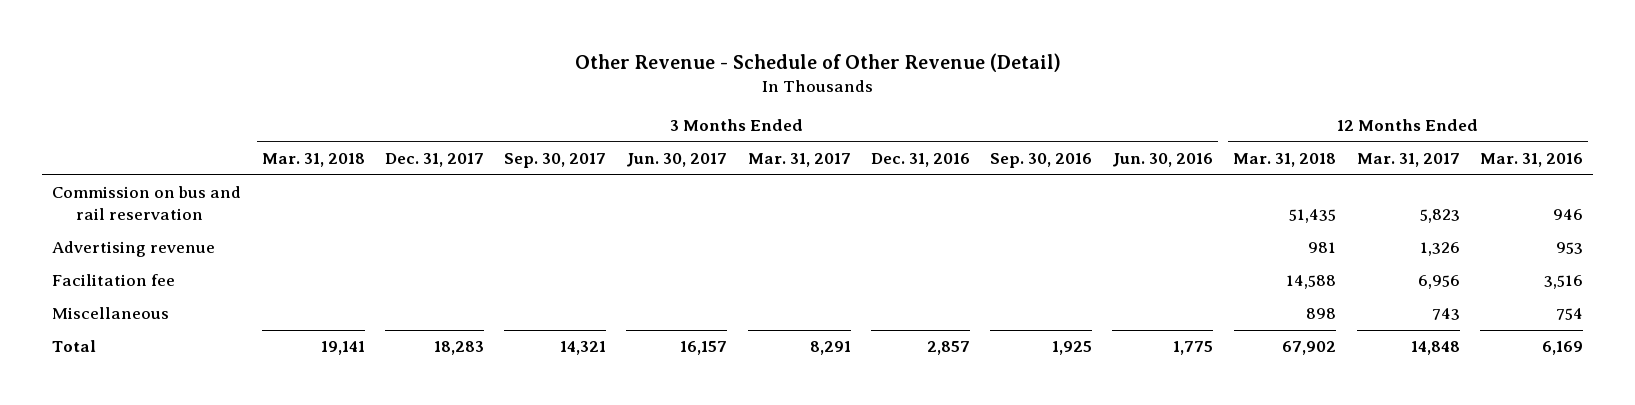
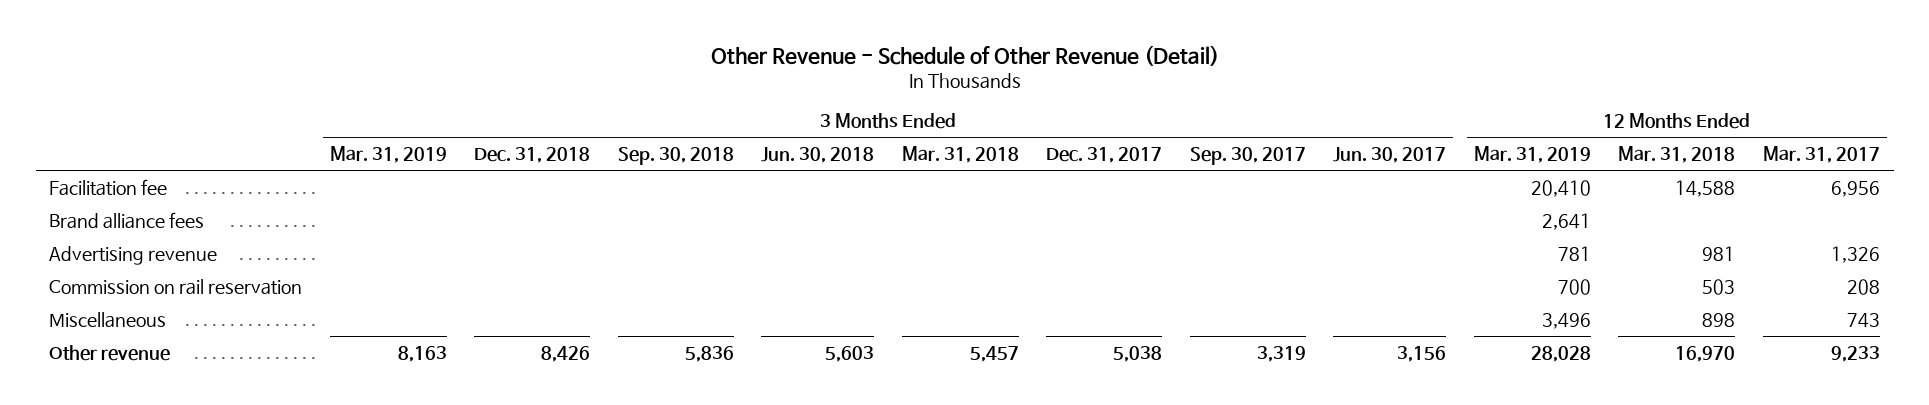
[747,152,851,167] Mar. 31, 2017 -> none
[870,152,970,167] Dec. 31, 2016 -> none
[990,152,1093,168] Sep. 30, 2016 -> none
[1112,152,1214,167] Jun. 30, 2016 -> none
[1479,152,1583,167] Mar. 31, 2016 -> none
none -> [329,146,447,164] Mar. 31, 2019
none -> [474,147,591,164] Dec. 31, 2018
none -> [617,147,734,166] Sep. 30, 2018
none -> [761,147,875,164] Jun. 30, 2018
none -> [1473,146,1591,164] Mar. 31, 2019
[52,186,242,221] Commission on bus and rail reservation -> none
none -> [49,211,205,229] Brand alliance fees
[52,241,216,258] Advertising revenue -> [49,245,218,265] Advertising revenue
none -> [49,278,303,295] Commission on rail reservation
[52,340,97,353] Total -> none
none -> [49,344,171,361] Other revenue

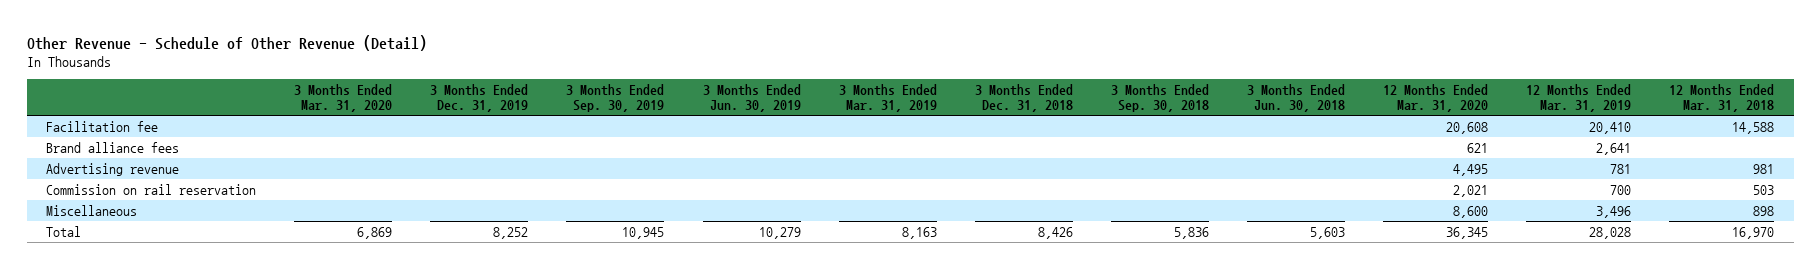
[901,146,1019,164] Mar. 31, 2018 -> none
[1046,147,1163,164] Dec. 31, 2017 -> none
[1189,147,1306,166] Sep. 30, 2017 -> none
[1333,147,1447,164] Jun. 30, 2017 -> none
[1762,146,1880,164] Mar. 31, 2017 -> none
none -> [294,83,393,113] 3 Months Ended Mar. 31, 2020
none -> [430,83,529,113] 3 Months Ended Dec. 31, 2019
none -> [566,83,665,113] 3 Months Ended Sep. 30, 2019
none -> [702,83,801,113] 3 Months Ended Jun. 30, 2019
none -> [1383,83,1489,113] 12 Months Ended Mar. 31, 2020
[49,344,171,361] Other revenue -> [45,225,81,237] Total

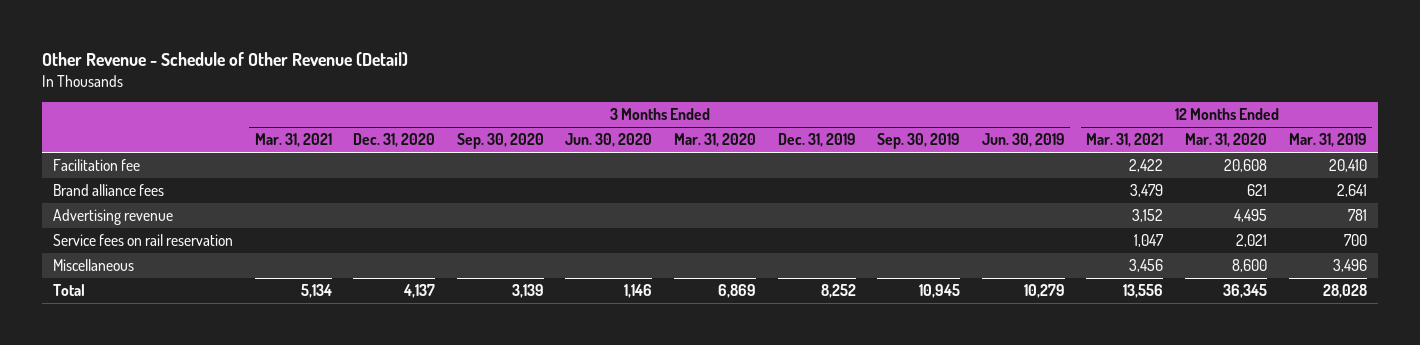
[838,83,937,113] 3 Months Ended Mar. 31, 2019 -> none
[974,83,1073,113] 3 Months Ended Dec. 31, 2018 -> none
[1110,83,1209,113] 3 Months Ended Sep. 30, 2018 -> none
[1247,83,1346,113] 3 Months Ended Jun. 30, 2018 -> none
[1669,83,1775,113] 12 Months Ended Mar. 31, 2018 -> none
none -> [254,133,332,148] Mar. 31, 2021
none -> [353,133,436,148] Dec. 31, 2020
none -> [456,133,544,150] Sep. 30, 2020
none -> [565,133,653,148] Jun. 30, 2020
none -> [1086,133,1164,148] Mar. 31, 2021
[45,183,256,195] Commission on rail reservation -> [53,234,234,247] Service fees on rail reservation

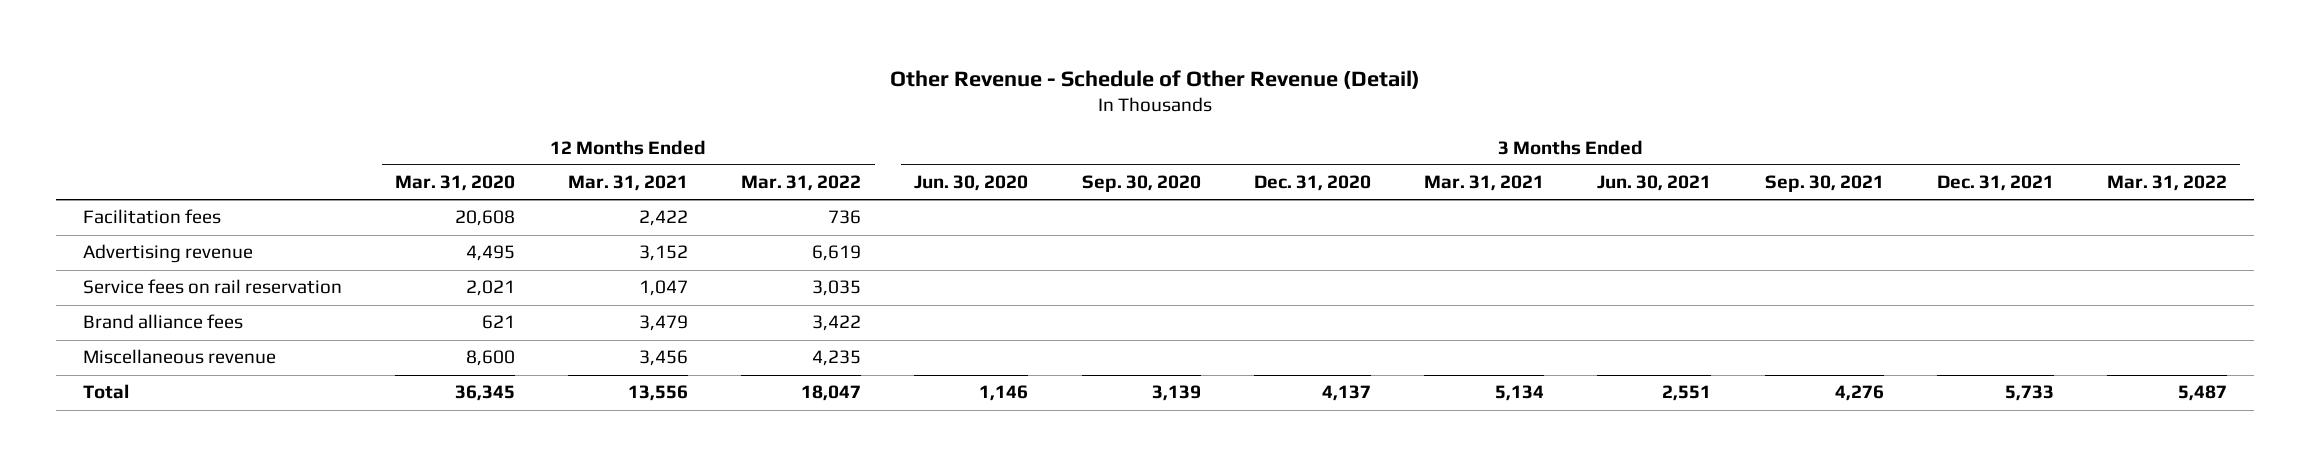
[674,133,757,148] Mar. 31, 2020 -> none
[777,133,856,148] Dec. 31, 2019 -> none
[877,133,961,150] Sep. 30, 2019 -> none
[981,133,1065,148] Jun. 30, 2019 -> none
[1288,133,1367,148] Mar. 31, 2019 -> none
none -> [741,175,862,192] Mar. 31, 2022
none -> [1597,175,1712,192] Jun. 30, 2021
none -> [1764,175,1884,193] Sep. 30, 2021
none -> [1936,175,2054,192] Dec. 31, 2021
none -> [2106,175,2227,192] Mar. 31, 2022
[53,159,141,172] Facilitation fee -> [82,209,221,225] Facilitation fees
[53,184,165,197] Brand alliance fees -> [82,314,243,330] Brand alliance fees
[53,259,135,272] Miscellaneous -> [82,349,276,365] Miscellaneous revenue

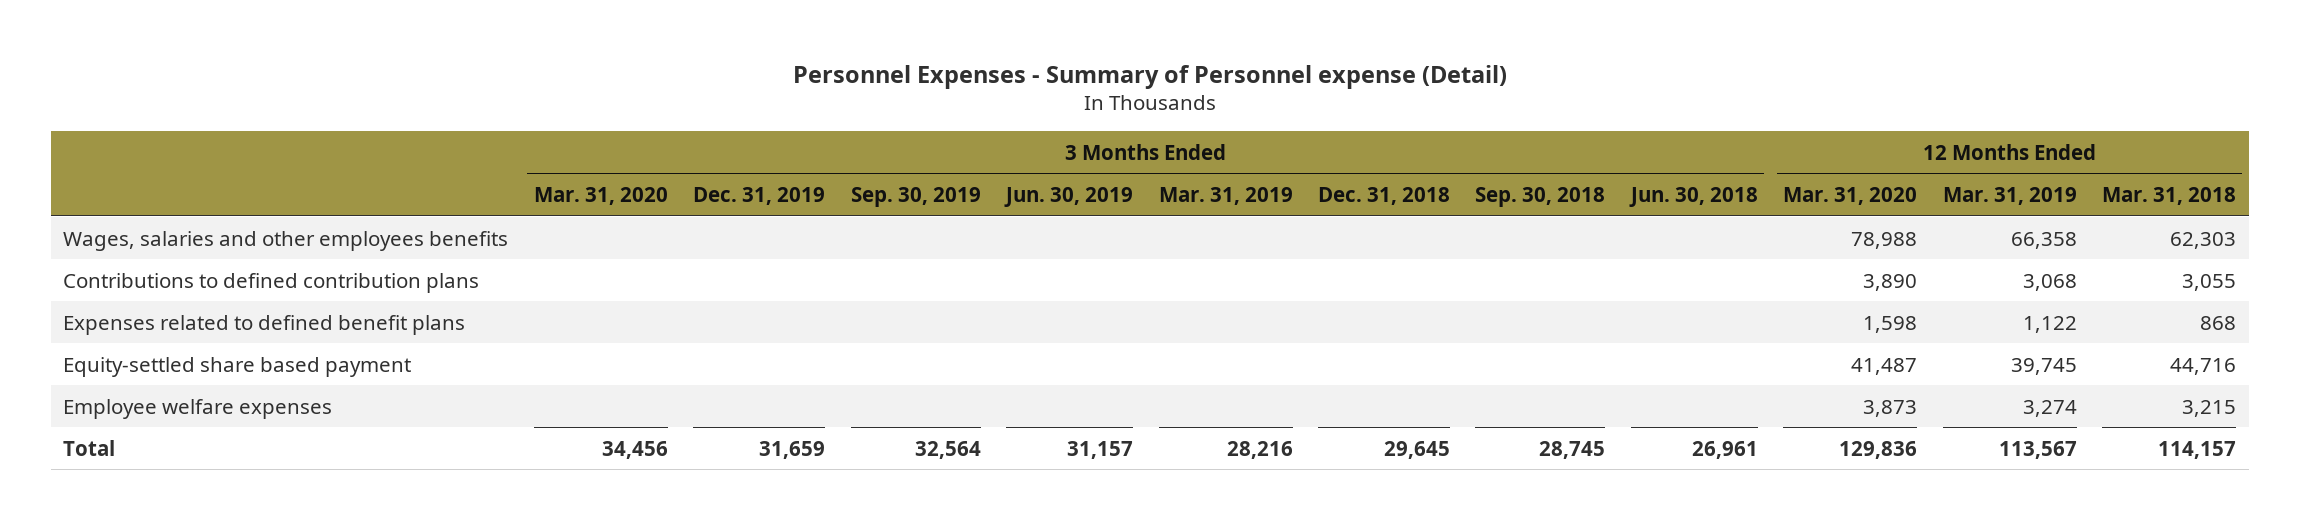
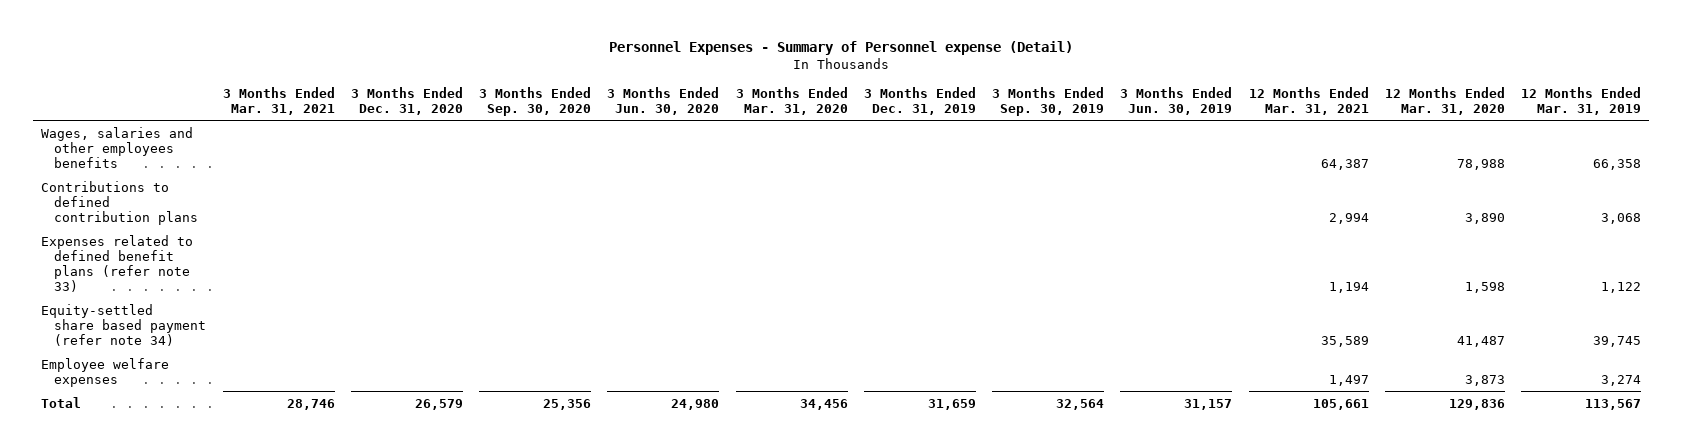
[1158,186,1293,205] Mar. 31, 2019 -> none
[1317,186,1450,205] Dec. 31, 2018 -> none
[1475,186,1606,207] Sep. 30, 2018 -> none
[1628,186,1758,207] Jun. 30, 2018 -> none
[2102,186,2237,205] Mar. 31, 2018 -> none
none -> [222,86,335,115] 3 Months Ended Mar. 31, 2021
none -> [350,86,463,115] 3 Months Ended Dec. 31, 2020
none -> [479,86,592,116] 3 Months Ended Sep. 30, 2020
none -> [607,86,720,115] 3 Months Ended Jun. 30, 2020
none -> [1248,86,1369,115] 12 Months Ended Mar. 31, 2021
[63,314,466,335] Expenses related to defined benefit plans -> [41,234,194,292] Expenses related to defined benefit plans (refer note 33)
[63,356,412,377] Equity-settled share based payment -> [41,303,207,346] Equity-settled share based payment (refer note 34)

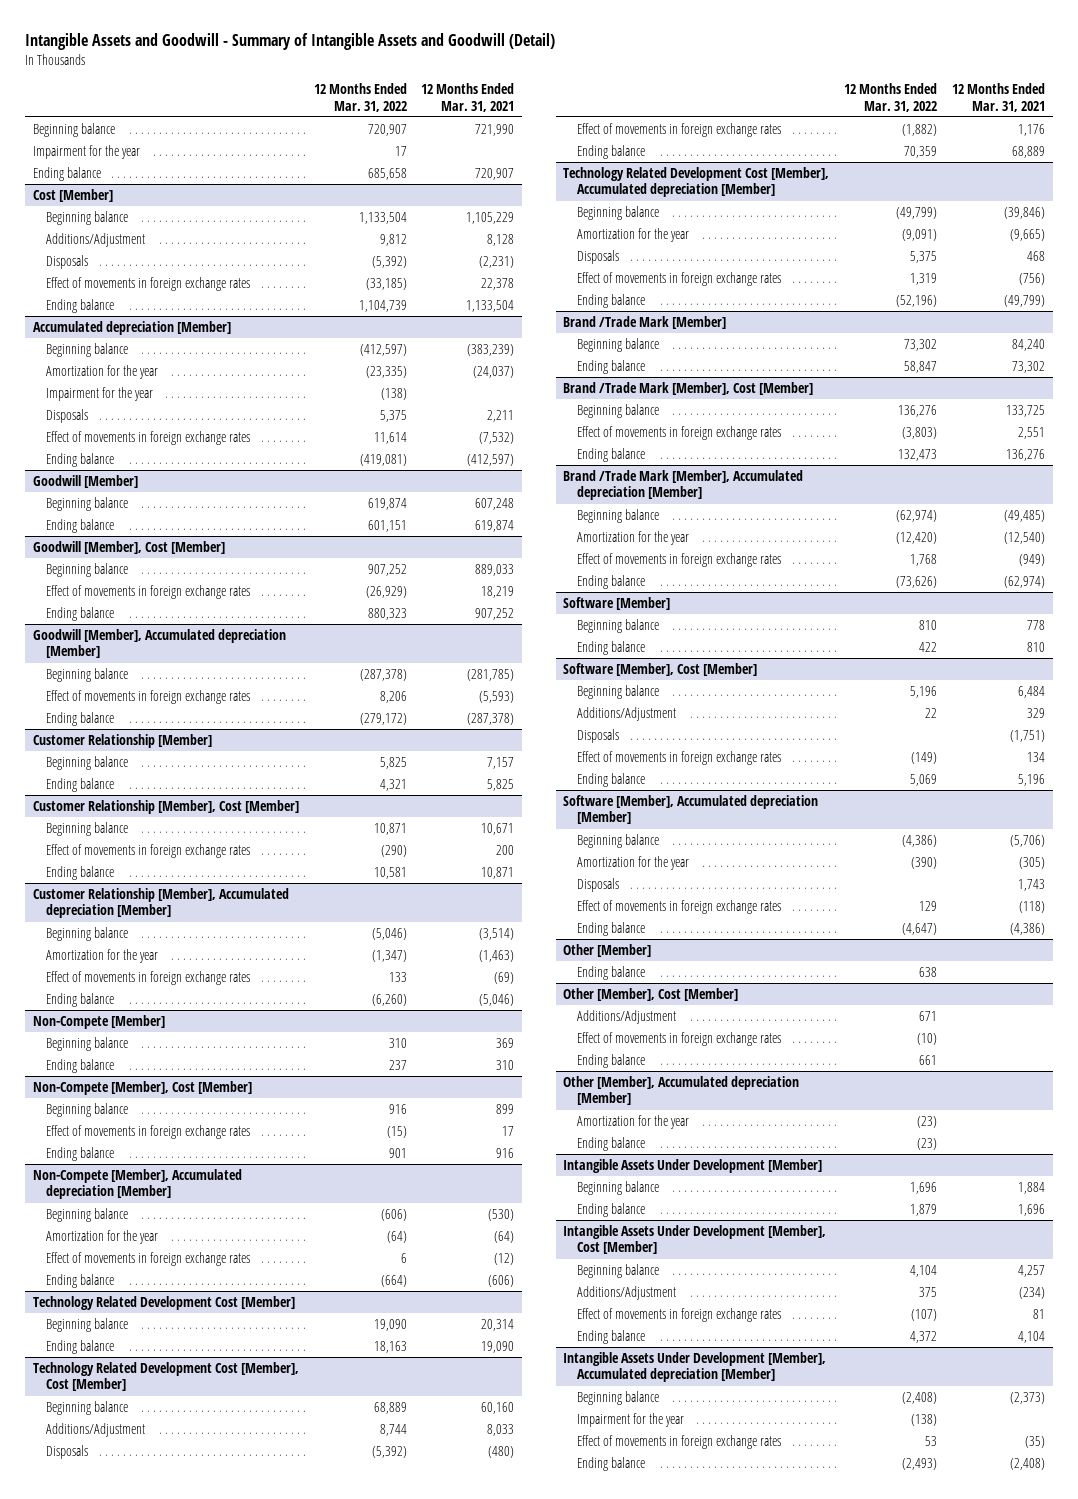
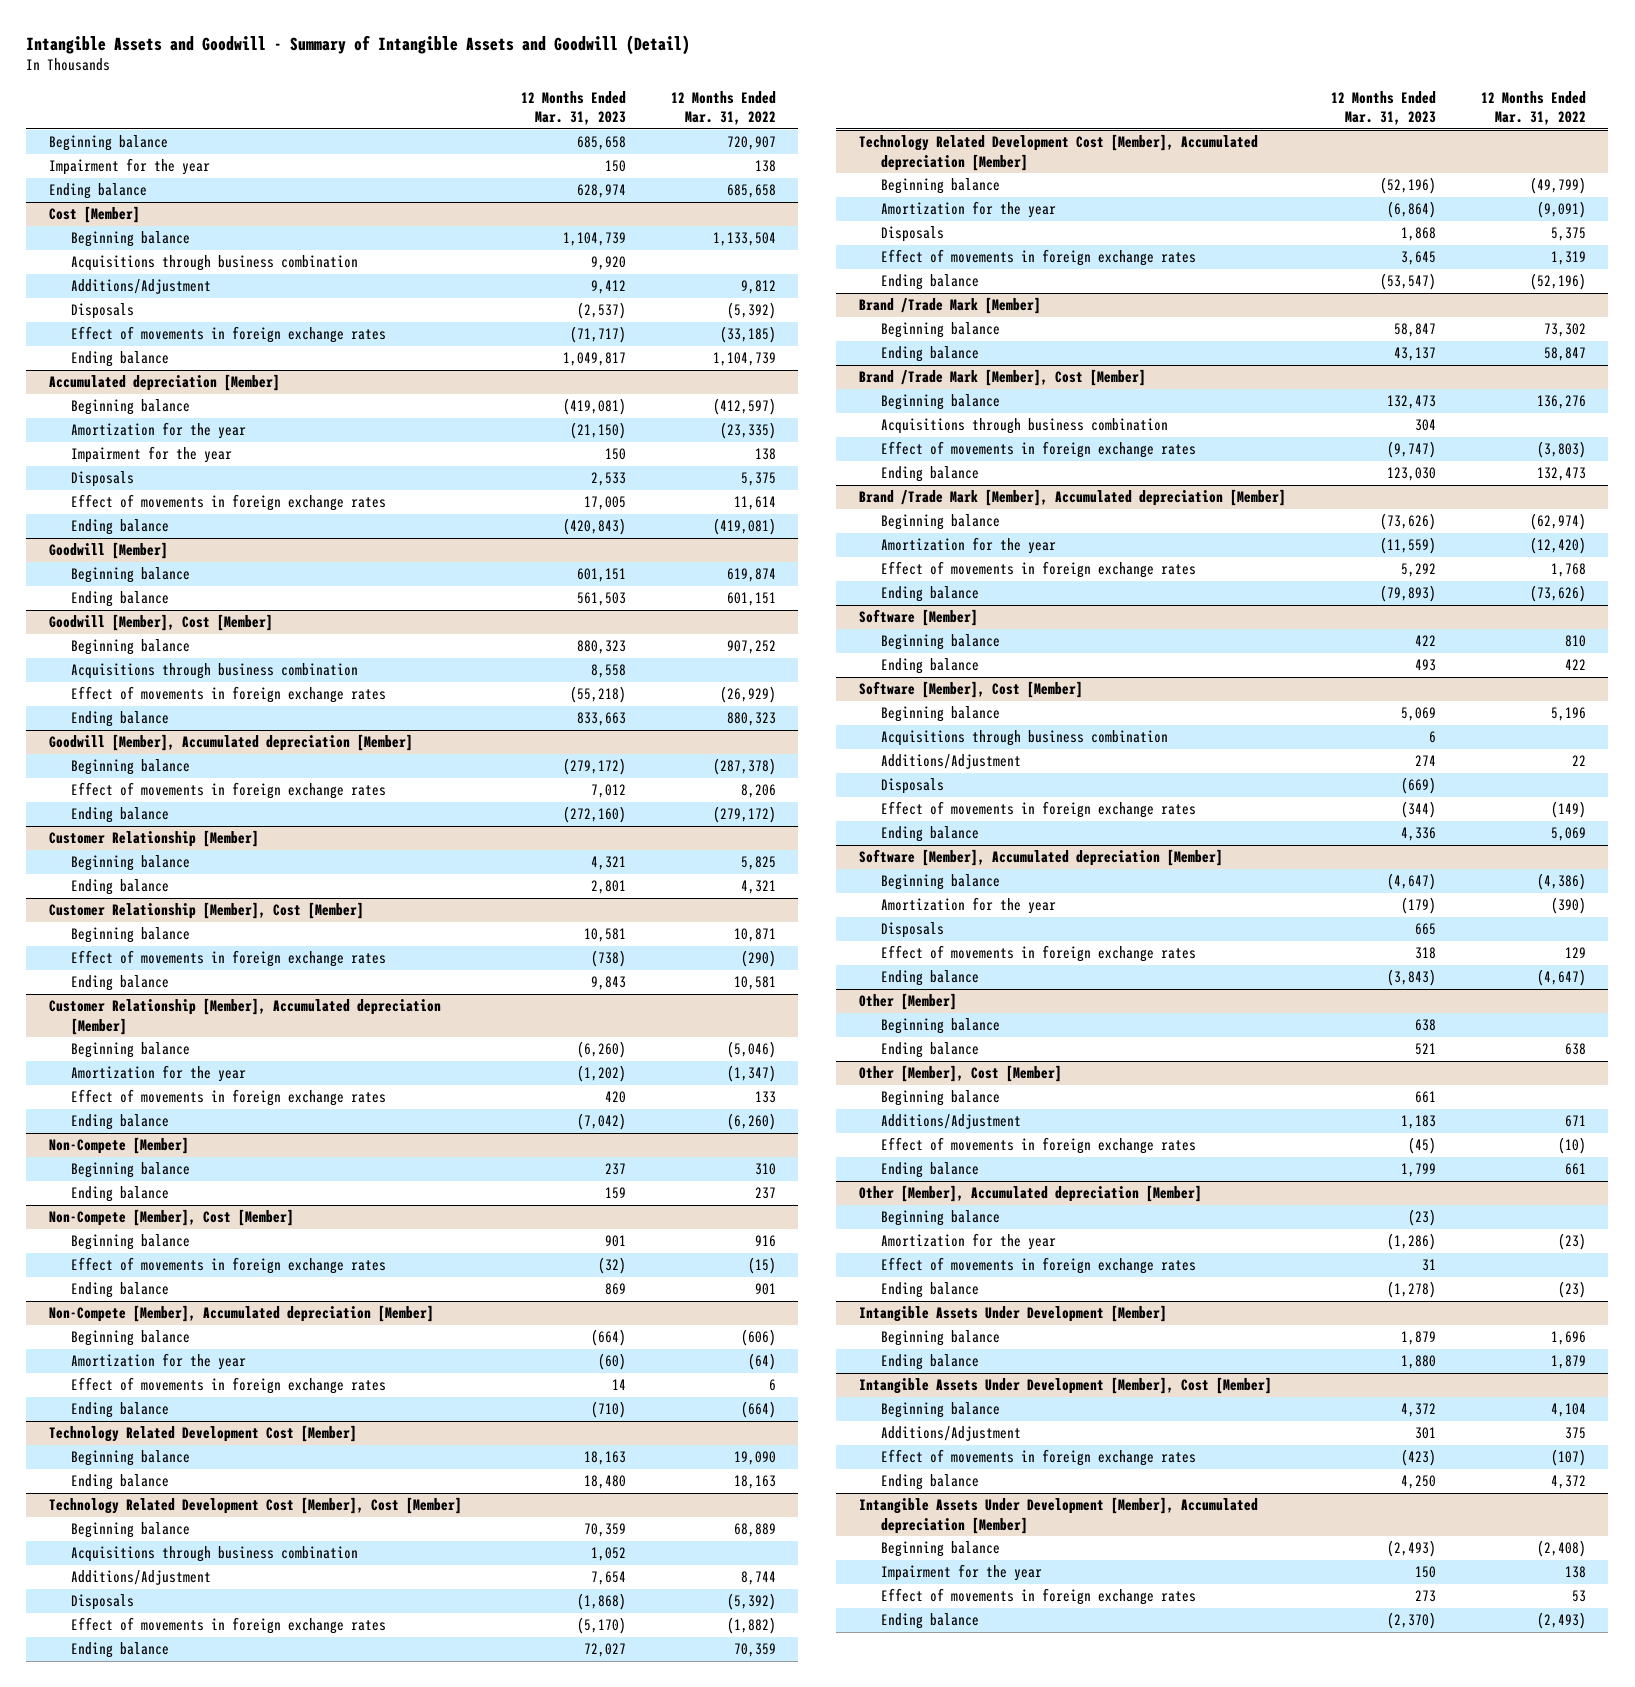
[421,83,515,112] 12 Months Ended Mar. 31, 2021 -> none
none -> [520,90,626,126] 12 Months Ended Mar. 31, 2023
[394,146,407,157] 17 -> [754,160,776,173] 138
none -> [71,255,359,272] Acquisitions through business combination
[380,388,407,401] (138) -> [754,448,776,461] 138
none -> [71,663,359,680] Acquisitions through business combination
none -> [71,1546,359,1563] Acquisitions through business combination
none -> [881,418,1169,435] Acquisitions through business combination
none -> [881,730,1169,747] Acquisitions through business combination
none -> [881,1018,1001,1035] Beginning balance
none -> [881,1090,1001,1107] Beginning balance
none -> [881,1210,1001,1227] Beginning balance
none -> [881,1257,1197,1275] Effect of movements in foreign exchange rates
[911,1414,938,1427] (138) -> [1564,1566,1586,1579] 138

